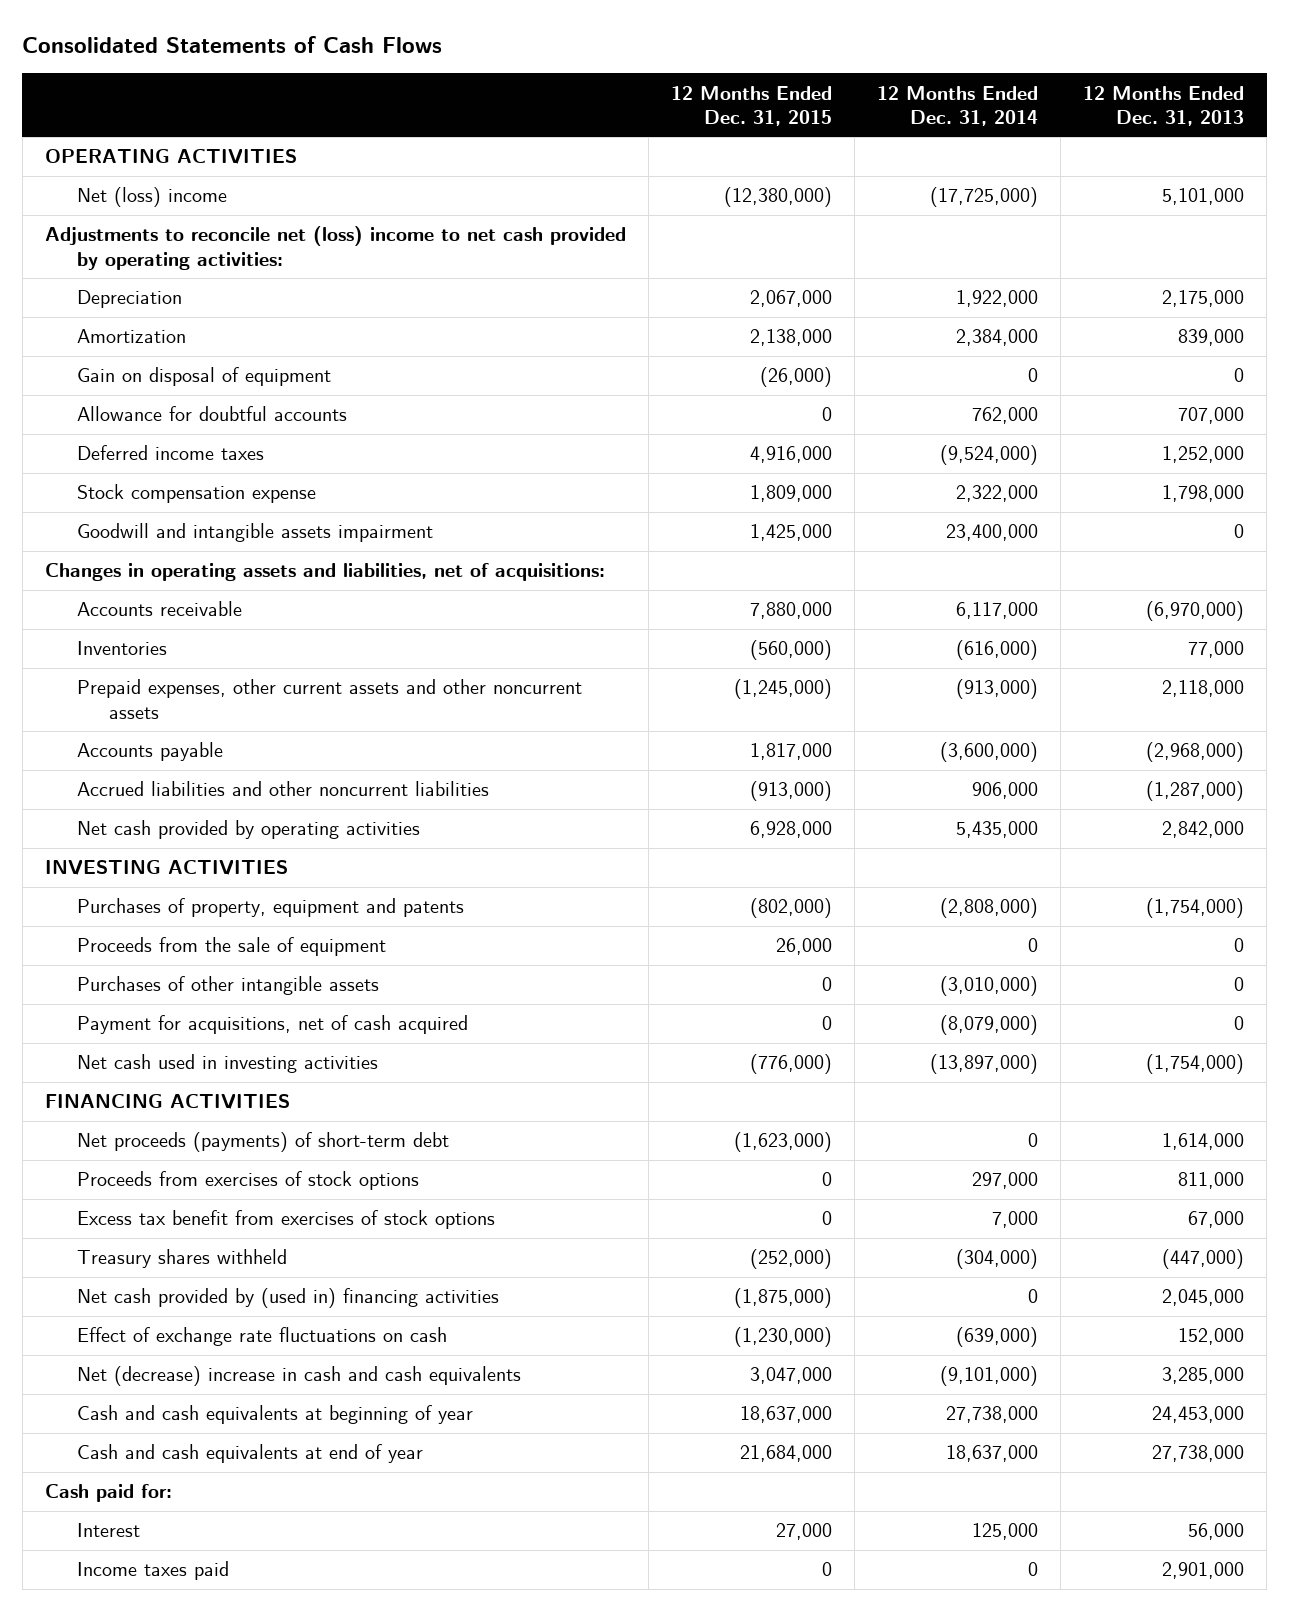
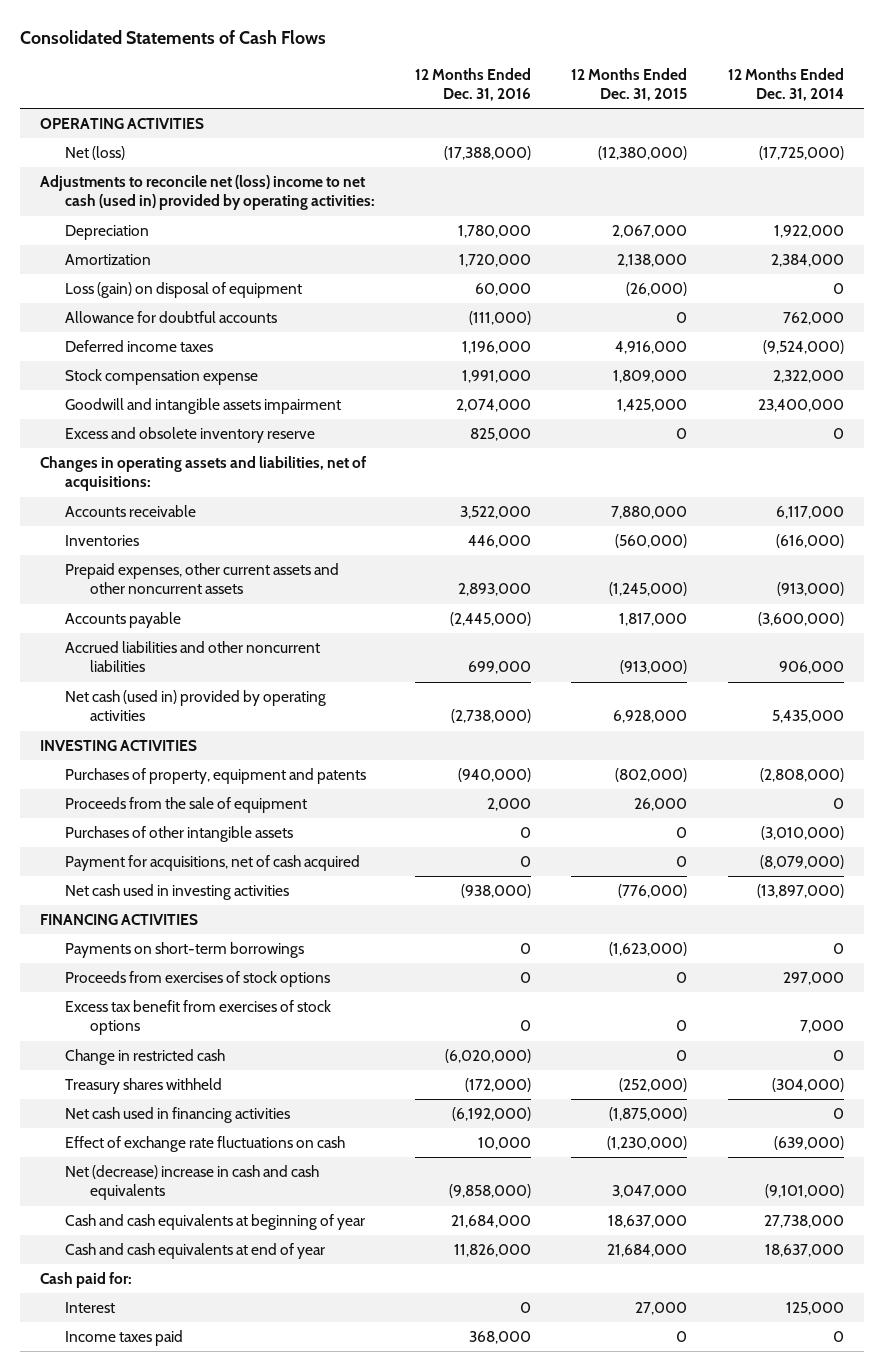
[1083,85,1245,126] 12 Months Ended Dec. 31, 2013 -> none
none -> [415,67,532,102] 12 Months Ended Dec. 31, 2016
[76,187,227,208] Net (loss) income -> [64,146,125,161] Net (loss)
[44,226,626,270] Adjustments to reconcile net (loss) income to net cash provided by operating activities: -> [39,175,375,211] Adjustments to reconcile net (loss) income to net cash (used in) provided by operating activities:
[76,367,331,387] Gain on disposal of equipment -> [64,282,302,299] Loss (gain) on disposal of equipment
none -> [64,427,315,444] Excess and obsolete inventory reserve
[76,820,420,840] Net cash provided by operating activities -> [64,690,326,722] Net cash (used in) provided by operating activities
[76,1132,449,1153] Net proceeds (payments) of short-term debt -> [64,942,304,959] Payments on short-term borrowings
none -> [64,1049,225,1066] Change in restricted cash
[76,1288,499,1309] Net cash provided by (used in) financing activities -> [64,1107,290,1124] Net cash used in financing activities

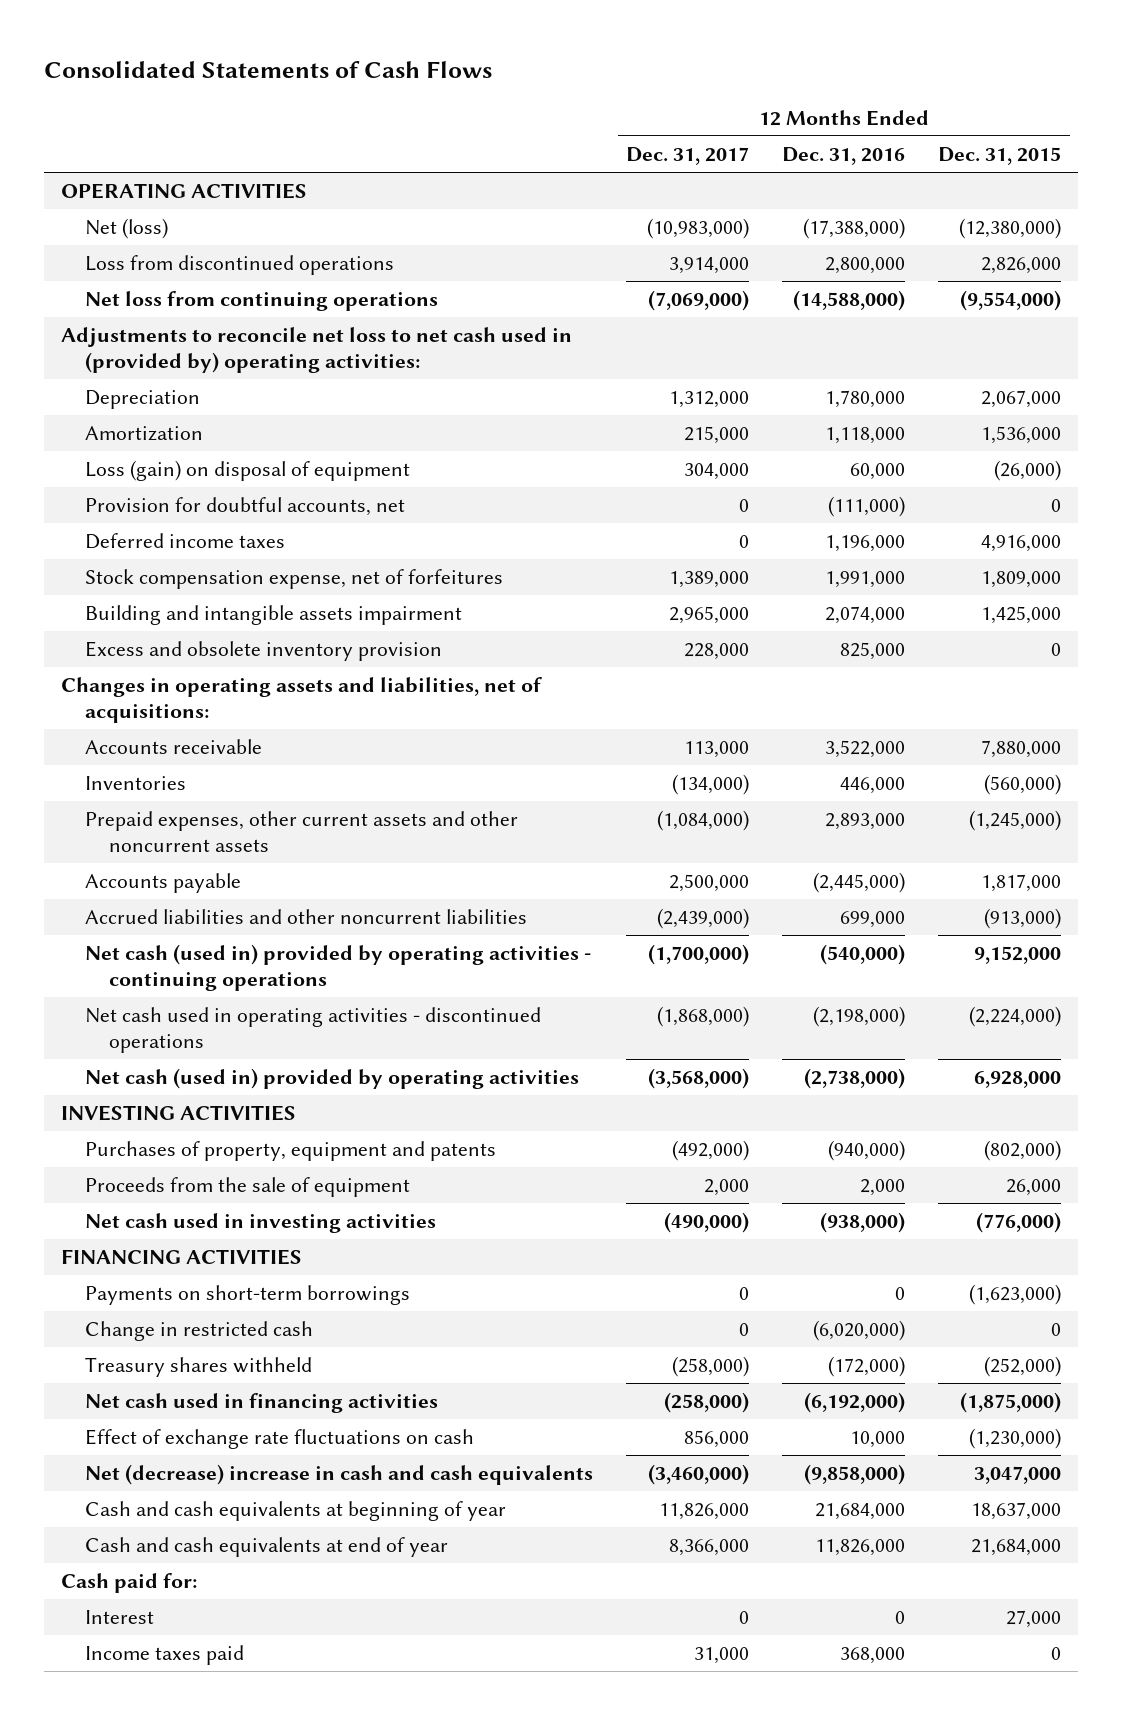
[727,67,844,102] 12 Months Ended Dec. 31, 2014 -> none
none -> [625,147,749,166] Dec. 31, 2017
none -> [84,255,394,276] Loss from discontinued operations
none -> [84,291,438,312] Net loss from continuing operations
[39,175,375,211] Adjustments to reconcile net (loss) income to net cash (used in) provided by operating activities: -> [60,327,572,373] Adjustments to reconcile net loss to net cash used in (provided by) operating activities:
[459,254,532,268] 1,720,000 -> [825,427,906,445] 1,118,000
[617,254,688,268] 2,138,000 -> [981,426,1062,445] 1,536,000
[64,311,277,324] Allowance for doubtful accounts -> [84,497,405,517] Provision for doubtful accounts, net
[64,369,258,386] Stock compensation expense -> [84,569,503,590] Stock compensation expense, net of forfeitures
[64,398,341,415] Goodwill and intangible assets impairment -> [84,605,462,626] Building and intangible assets impairment
[64,427,315,444] Excess and obsolete inventory reserve -> [84,641,442,662] Excess and obsolete inventory provision
none -> [84,944,591,991] Net cash (used in) provided by operating activities - continuing operations
none -> [84,1007,541,1053] Net cash used in operating activities - discontinued operations
[64,826,293,843] Purchases of other intangible assets -> none
[64,855,360,872] Payment for acquisitions, net of cash acquired -> none
[64,971,330,988] Proceeds from exercises of stock options -> none
[64,1000,331,1036] Excess tax benefit from exercises of stock options -> none

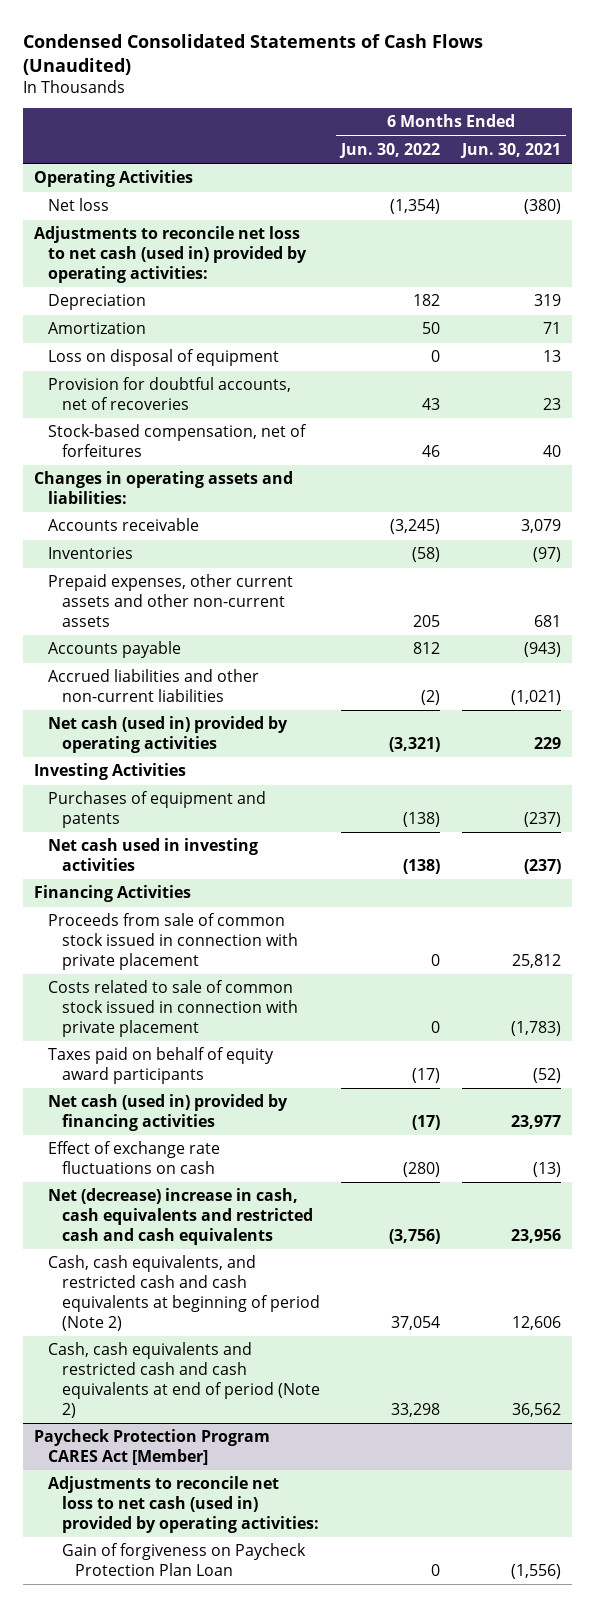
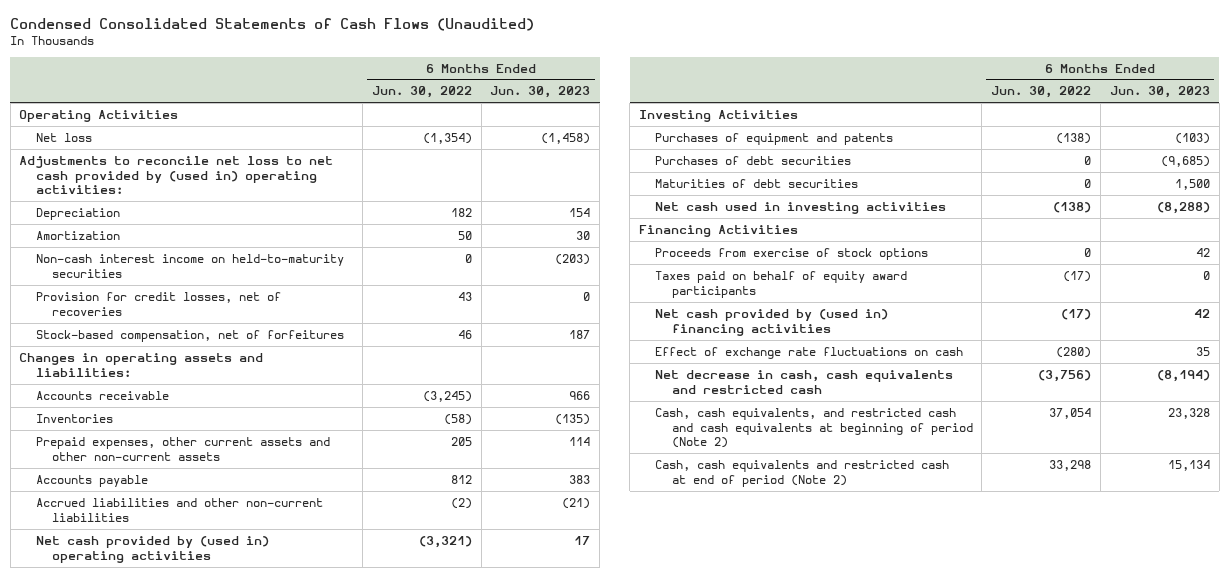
[459,143,561,159] Jun. 30, 2021 -> none
none -> [490,86,591,99] Jun. 30, 2023
[34,226,307,284] Adjustments to reconcile net loss to net cash (used in) provided by operating activities: -> [19,155,334,195] Adjustments to reconcile net loss to net cash provided by (used in) operating activities:
[47,349,279,367] Loss on disposal of equipment -> none
none -> [35,253,344,278] Non-cash interest income on held-to-maturity securities
[47,377,291,411] Provision for doubtful accounts, net of recoveries -> [35,291,281,316] Provision for credit losses, net of recoveries
[47,716,288,754] Net cash (used in) provided by operating activities -> [35,535,269,563] Net cash provided by (used in) operating activities
none -> [655,155,852,165] Purchases of debt securities
none -> [655,178,859,188] Maturities of debt securities
[47,913,298,971] Proceeds from sale of common stock issued in connection with private placement -> none
[47,980,298,1038] Costs related to sale of common stock issued in connection with private placement -> none
none -> [655,247,929,260] Proceeds from exercise of stock options
[47,1094,288,1132] Net cash (used in) provided by financing activities -> [655,308,889,336] Net cash provided by (used in) financing activities
[47,1188,313,1246] Net (decrease) increase in cash, cash equivalents and restricted cash and cash equivalents -> [655,369,954,394] Net decrease in cash, cash equivalents and restricted cash
[34,1429,271,1466] Paycheck Protection Program CARES Act [Member] -> none
[47,1476,319,1534] Adjustments to reconcile net loss to net cash (used in) provided by operating activities: -> none
[61,1543,306,1577] Gain of forgiveness on Paycheck Protection Plan Loan -> none
[47,1342,320,1418] Cash, cash equivalents and restricted cash and cash equivalents at end of period (Note 2) -> [655,459,950,487] Cash, cash equivalents and restricted cash at end of period (Note 2)

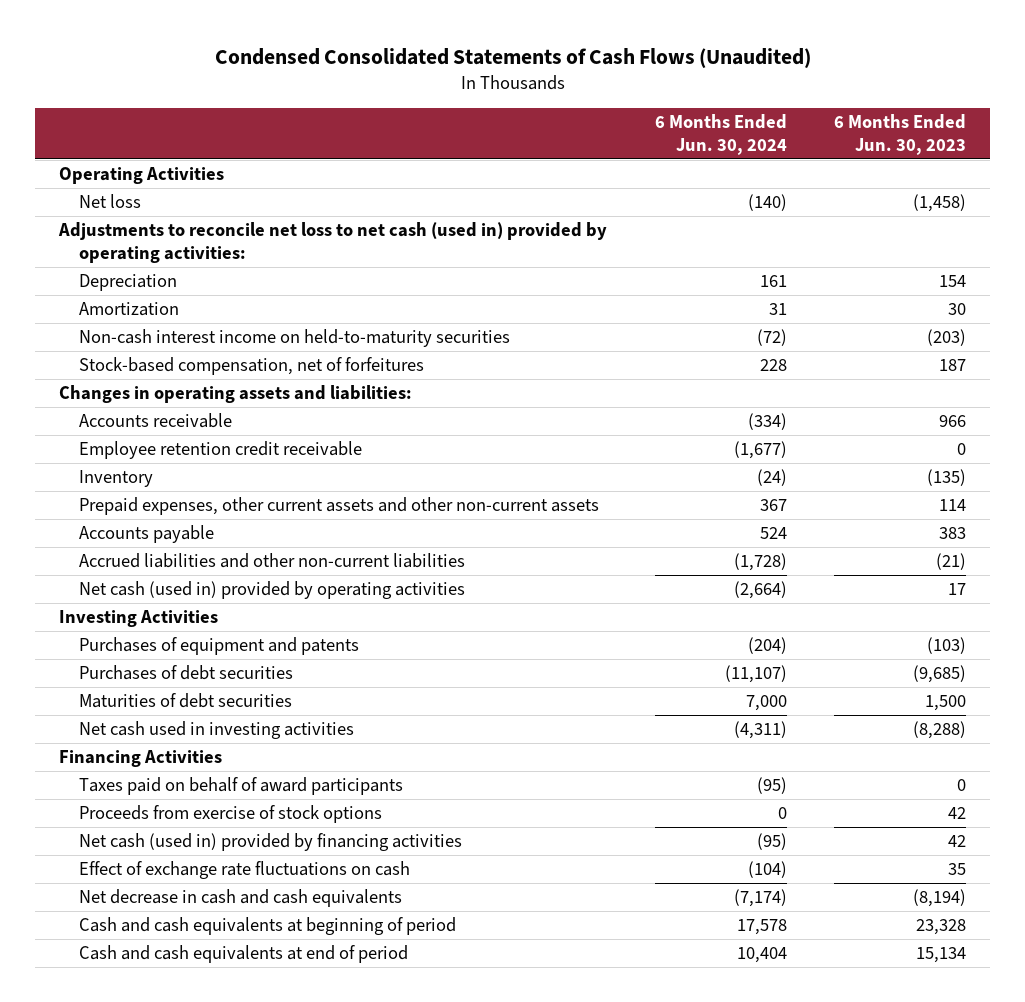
[371,86,472,99] Jun. 30, 2022 -> none
none -> [654,114,787,155] 6 Months Ended Jun. 30, 2024
[19,155,334,195] Adjustments to reconcile net loss to net cash provided by (used in) operating activities: -> [57,222,607,263] Adjustments to reconcile net loss to net cash (used in) provided by operating activities:
[35,291,281,316] Provision for credit losses, net of recoveries -> none
none -> [78,441,362,460] Employee retention credit receivable
[35,413,113,423] Inventories -> [78,470,153,488] Inventory
[35,535,269,563] Net cash provided by (used in) operating activities -> [78,581,465,600] Net cash (used in) provided by operating activities
none -> [78,777,403,796] Taxes paid on behalf of award participants
[655,270,908,298] Taxes paid on behalf of equity award participants -> none
[655,308,889,336] Net cash provided by (used in) financing activities -> [78,833,462,852] Net cash (used in) provided by financing activities
[655,369,954,394] Net decrease in cash, cash equivalents and restricted cash -> [78,889,402,908] Net decrease in cash and cash equivalents
[655,407,973,449] Cash, cash equivalents, and restricted cash and cash equivalents at beginning of period (Note 2) -> [78,917,456,936] Cash and cash equivalents at beginning of period
[655,459,950,487] Cash, cash equivalents and restricted cash at end of period (Note 2) -> [78,945,408,964] Cash and cash equivalents at end of period

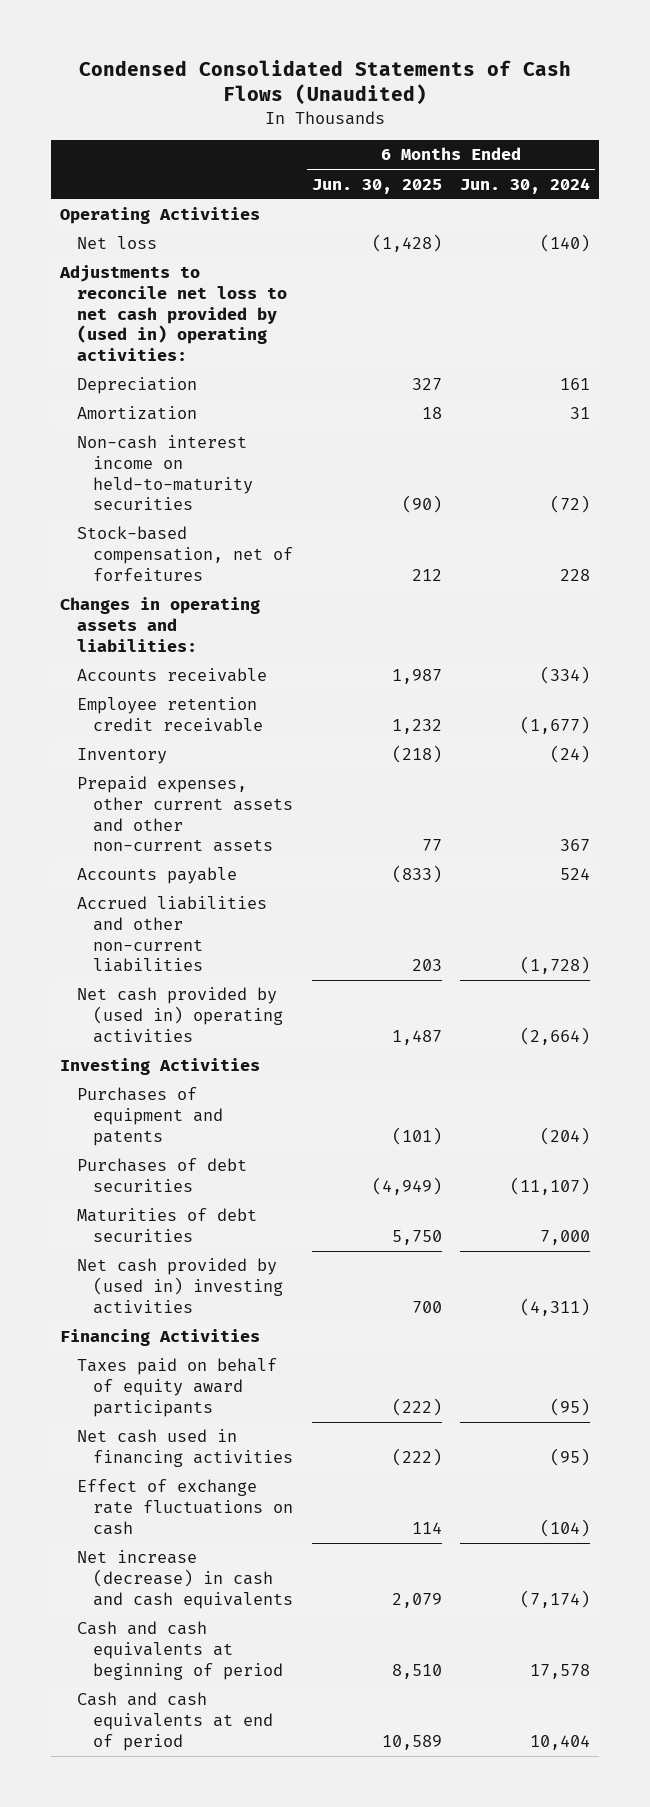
[834,114,967,155] 6 Months Ended Jun. 30, 2023 -> none
none -> [311,178,442,194] Jun. 30, 2025
[57,222,607,263] Adjustments to reconcile net loss to net cash (used in) provided by operating activities: -> [58,265,287,361] Adjustments to reconcile net loss to net cash provided by (used in) operating activities:
[78,581,465,600] Net cash (used in) provided by operating activities -> [76,987,284,1043] Net cash provided by (used in) operating activities
[78,721,354,740] Net cash used in investing activities -> [76,1258,284,1314] Net cash provided by (used in) investing activities
[78,805,382,824] Proceeds from exercise of stock options -> none
[78,777,403,796] Taxes paid on behalf of award participants -> [76,1358,277,1417] Taxes paid on behalf of equity award participants
[78,833,462,852] Net cash (used in) provided by financing activities -> [76,1429,294,1468] Net cash used in financing activities
[78,889,402,908] Net decrease in cash and cash equivalents -> [76,1550,294,1609] Net increase (decrease) in cash and cash equivalents

